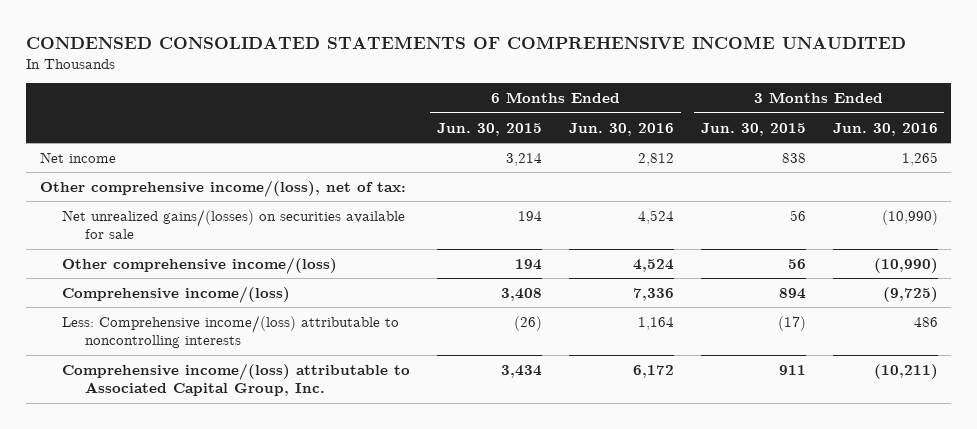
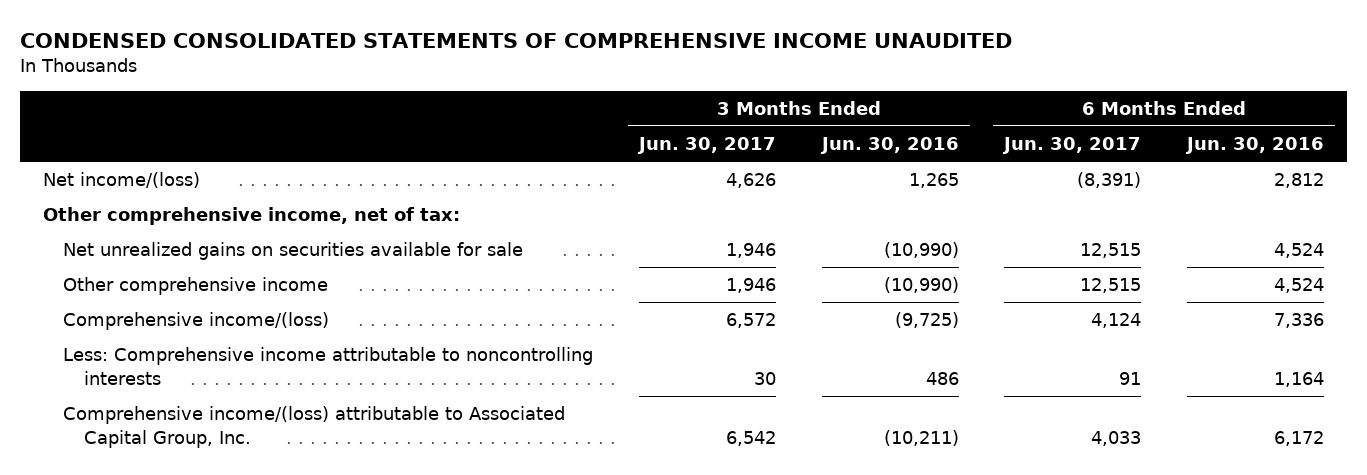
[437,122,543,136] Jun. 30, 2015 -> none
[700,122,806,136] Jun. 30, 2015 -> none
none -> [637,137,777,155] Jun. 30, 2017
none -> [1002,137,1142,155] Jun. 30, 2017
[39,151,116,163] Net income -> [42,172,200,189] Net income/(loss)
[39,179,406,197] Other comprehensive income/(loss), net of tax: -> [42,207,460,226] Other comprehensive income, net of tax:
[62,208,406,240] Net unrealized gains/(losses) on securities available for sale -> [63,242,524,261] Net unrealized gains on securities available for sale
[62,256,338,274] Other comprehensive income/(loss) -> [63,277,329,296] Other comprehensive income
[62,314,400,349] Less: Comprehensive income/(loss) attributable to noncontrolling interests -> [63,347,594,385] Less: Comprehensive income attributable to noncontrolling interests

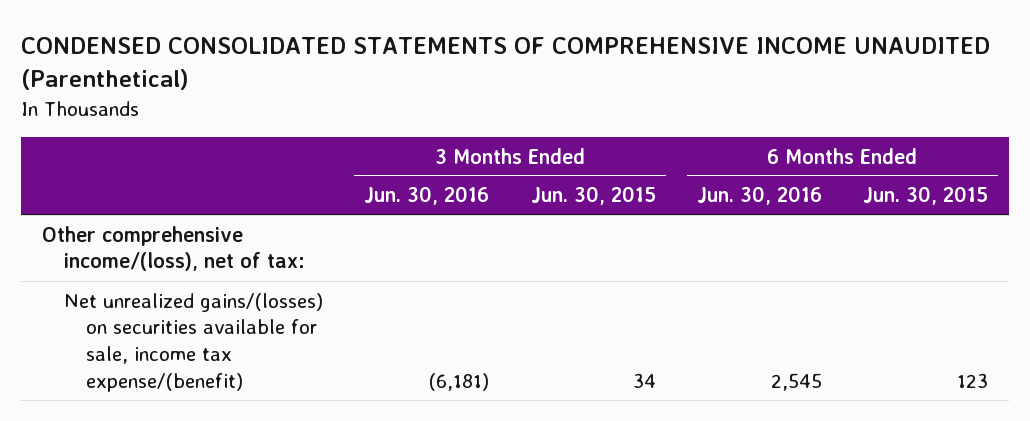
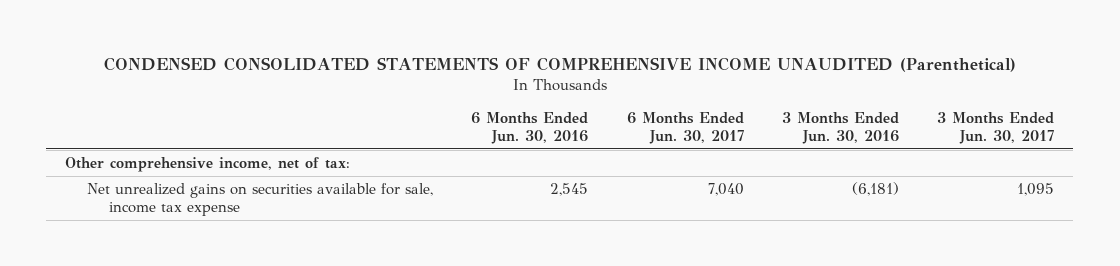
[530,186,656,206] Jun. 30, 2015 -> none
[863,186,989,206] Jun. 30, 2015 -> none
none -> [626,112,744,144] 6 Months Ended Jun. 30, 2017
none -> [937,112,1055,144] 3 Months Ended Jun. 30, 2017
[41,225,306,272] Other comprehensive income/(loss), net of tax: -> [65,157,351,173] Other comprehensive income, net of tax:
[64,292,324,392] Net unrealized gains/(losses) on securities available for sale, income tax expense/(benefit) -> [87,183,434,216] Net unrealized gains on securities available for sale, income tax expense

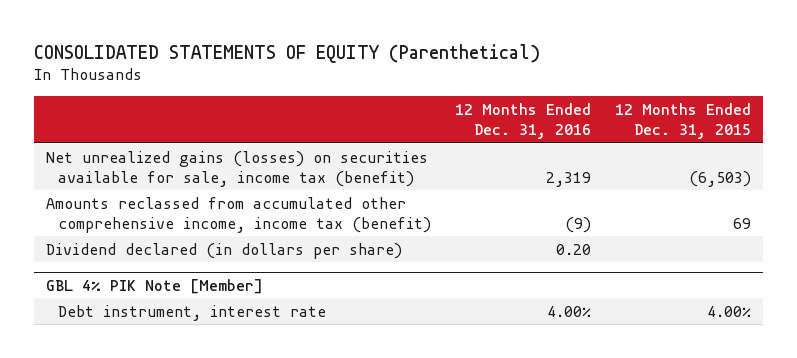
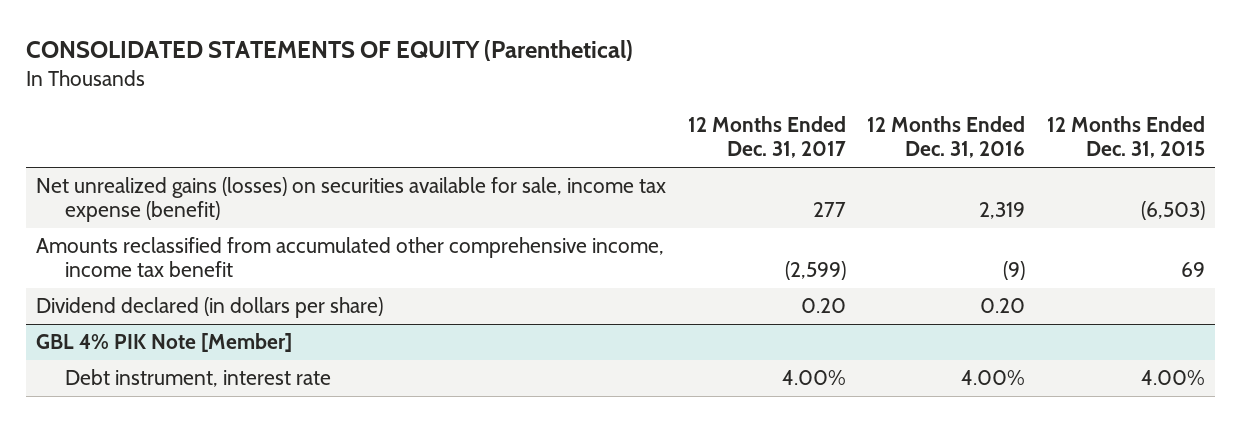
none -> [687,116,846,159] 12 Months Ended Dec. 31, 2017
[45,150,428,187] Net unrealized gains (losses) on securities available for sale, income tax (benefit) -> [36,177,667,223] Net unrealized gains (losses) on securities available for sale, income tax expense (benefit)
[45,196,431,233] Amounts reclassed from accumulated other comprehensive income, income tax (benefit) -> [36,237,665,278] Amounts reclassified from accumulated other comprehensive income, income tax benefit

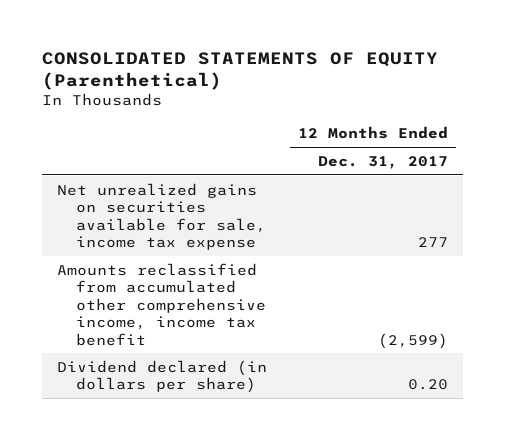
[867,116,1026,159] 12 Months Ended Dec. 31, 2016 -> none
[1046,116,1205,159] 12 Months Ended Dec. 31, 2015 -> none
[36,177,667,223] Net unrealized gains (losses) on securities available for sale, income tax expense (benefit) -> [57,182,267,251] Net unrealized gains on securities available for sale, income tax expense
[36,333,293,353] GBL 4% PIK Note [Member] -> none
[64,369,331,388] Debt instrument, interest rate -> none

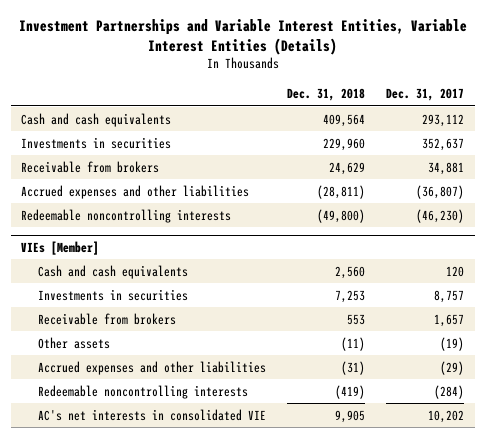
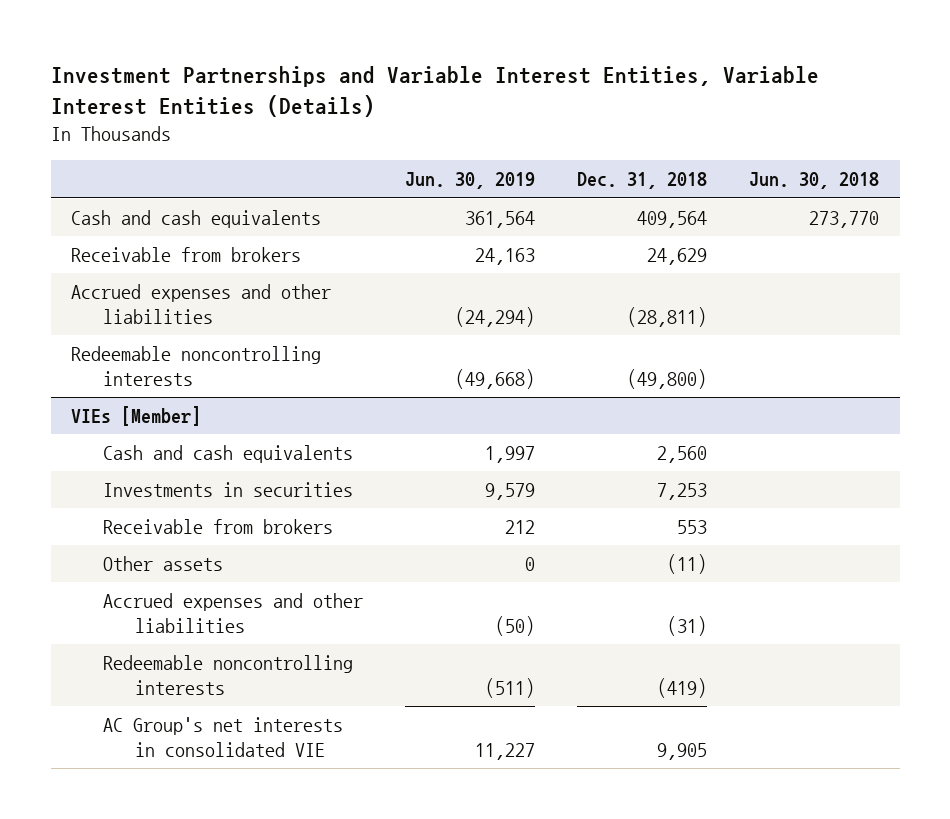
[386,88,465,102] Dec. 31, 2017 -> none
none -> [405,172,536,190] Jun. 30, 2019
none -> [748,172,879,190] Jun. 30, 2018
[21,136,172,149] Investments in securities -> none
[38,408,267,421] AC's net interests in consolidated VIE -> [103,717,344,758] AC Group's net interests in consolidated VIE

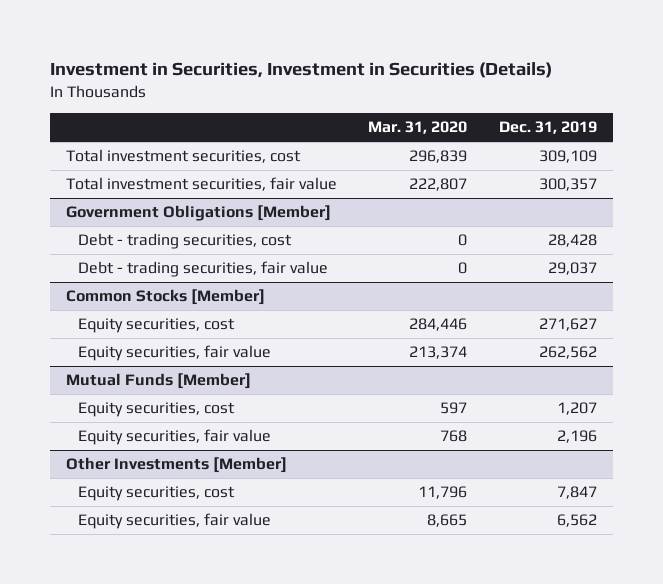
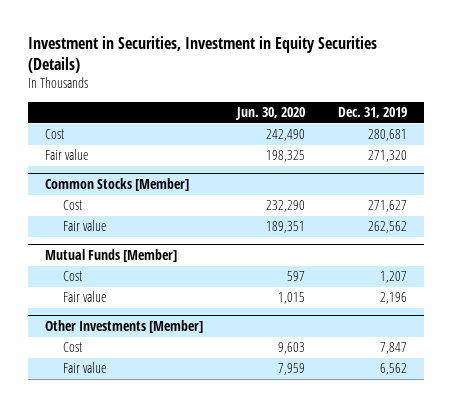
[49,61,552,78] Investment in Securities, Investment in Securities (Details) -> [28,36,378,74] Investment in Securities, Investment in Equity Securities (Details)
[368,121,468,135] Mar. 31, 2020 -> none
none -> [234,106,305,120] Jun. 30, 2020
[65,149,301,164] Total investment securities, cost -> none
[65,177,337,192] Total investment securities, fair value -> none
[65,205,331,222] Government Obligations [Member] -> none
[77,233,292,250] Debt - trading securities, cost -> none
[77,261,328,278] Debt - trading securities, fair value -> none
none -> [45,129,65,140] Cost
none -> [45,149,89,161] Fair value
[77,318,235,334] Equity securities, cost -> [63,200,83,211] Cost
[77,345,271,362] Equity securities, fair value -> [63,220,107,232] Fair value
[77,402,235,418] Equity securities, cost -> [63,271,83,282] Cost
[77,429,271,446] Equity securities, fair value -> [63,291,107,303] Fair value
[77,486,235,502] Equity securities, cost -> [63,342,83,353] Cost
[77,513,271,530] Equity securities, fair value -> [63,362,107,374] Fair value

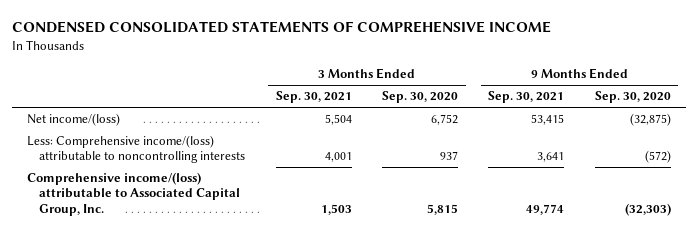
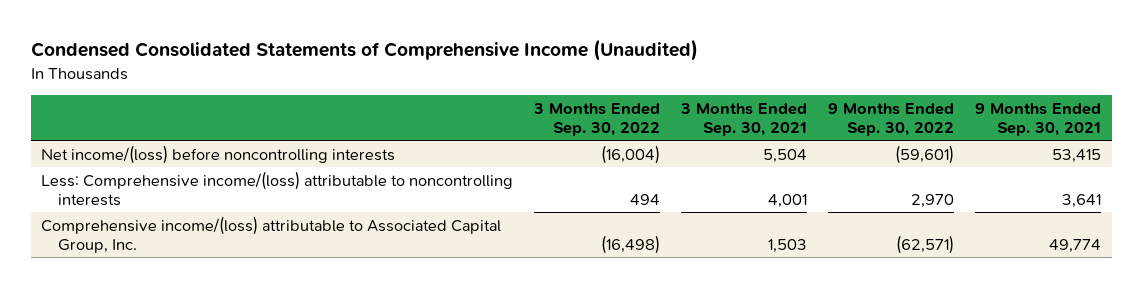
[12,21,552,34] CONDENSED CONSOLIDATED STATEMENTS OF COMPREHENSIVE INCOME -> [30,39,698,62] Condensed Consolidated Statements of Comprehensive Income (Unaudited)
[382,91,459,104] Sep. 30, 2020 -> none
[594,91,671,104] Sep. 30, 2020 -> none
none -> [533,102,661,136] 3 Months Ended Sep. 30, 2022
none -> [828,102,955,136] 9 Months Ended Sep. 30, 2022
[27,113,121,127] Net income/(loss) -> [41,144,396,164] Net income/(loss) before noncontrolling interests

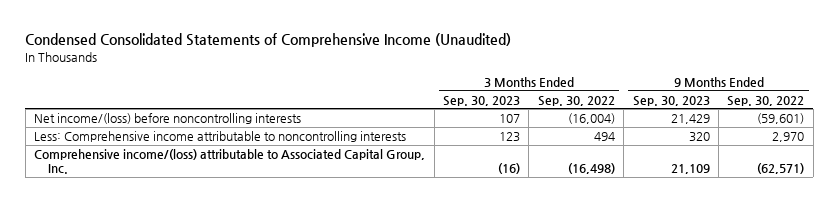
[680,102,808,136] 3 Months Ended Sep. 30, 2021 -> none
[975,102,1102,136] 9 Months Ended Sep. 30, 2021 -> none
none -> [443,95,521,106] Sep. 30, 2023
none -> [632,95,710,106] Sep. 30, 2023
[41,170,514,206] Less: Comprehensive income/(loss) attributable to noncontrolling interests -> [34,131,407,143] Less: Comprehensive income attributable to noncontrolling interests

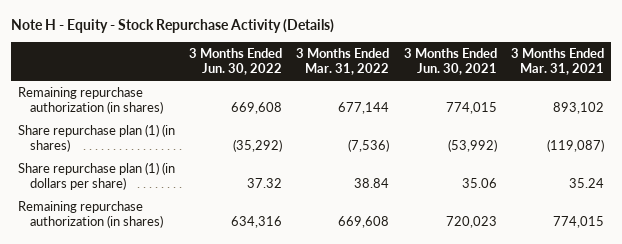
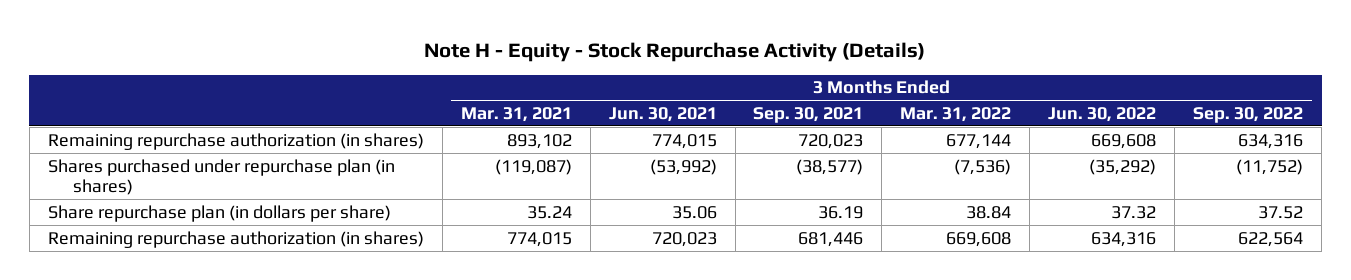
none -> [753,106,864,123] Sep. 30, 2021
none -> [1193,106,1304,123] Sep. 30, 2022
[18,124,176,152] Share repurchase plan (1) (in shares) -> [47,158,395,196] Shares purchased under repurchase plan (in shares)
[18,162,176,190] Share repurchase plan (1) (in dollars per share) -> [47,204,391,222] Share repurchase plan (in dollars per share)

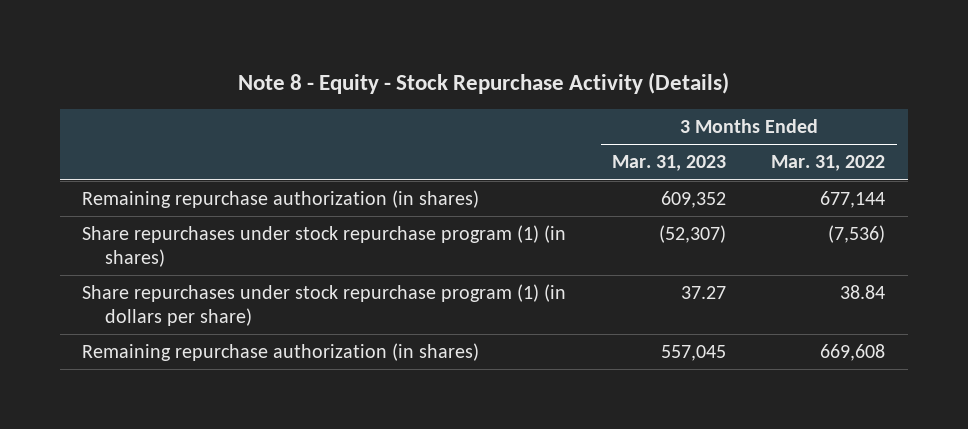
[424,41,926,62] Note H - Equity - Stock Repurchase Activity (Details) -> [237,71,729,94] Note 8 - Equity - Stock Repurchase Activity (Details)
[460,106,572,122] Mar. 31, 2021 -> none
[608,106,717,122] Jun. 30, 2021 -> none
[753,106,864,123] Sep. 30, 2021 -> none
[1048,106,1157,122] Jun. 30, 2022 -> none
[1193,106,1304,123] Sep. 30, 2022 -> none
none -> [611,155,726,172] Mar. 31, 2023
[47,158,395,196] Shares purchased under repurchase plan (in shares) -> [82,224,567,268] Share repurchases under stock repurchase program (1) (in shares)
[47,204,391,222] Share repurchase plan (in dollars per share) -> [82,283,567,327] Share repurchases under stock repurchase program (1) (in dollars per share)

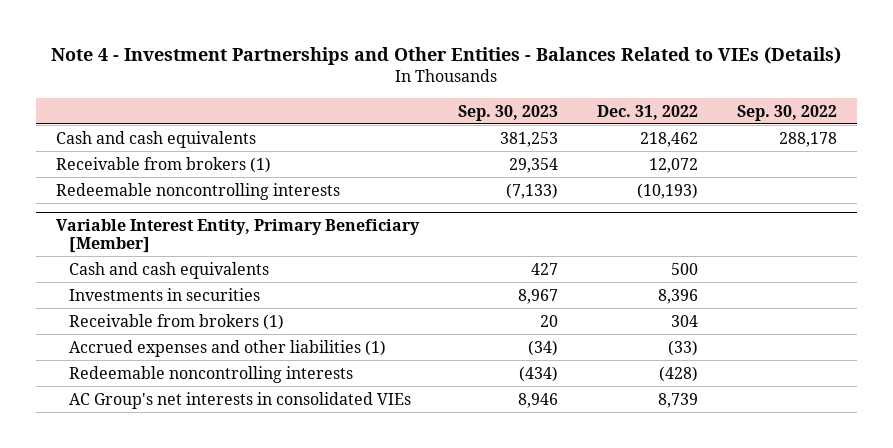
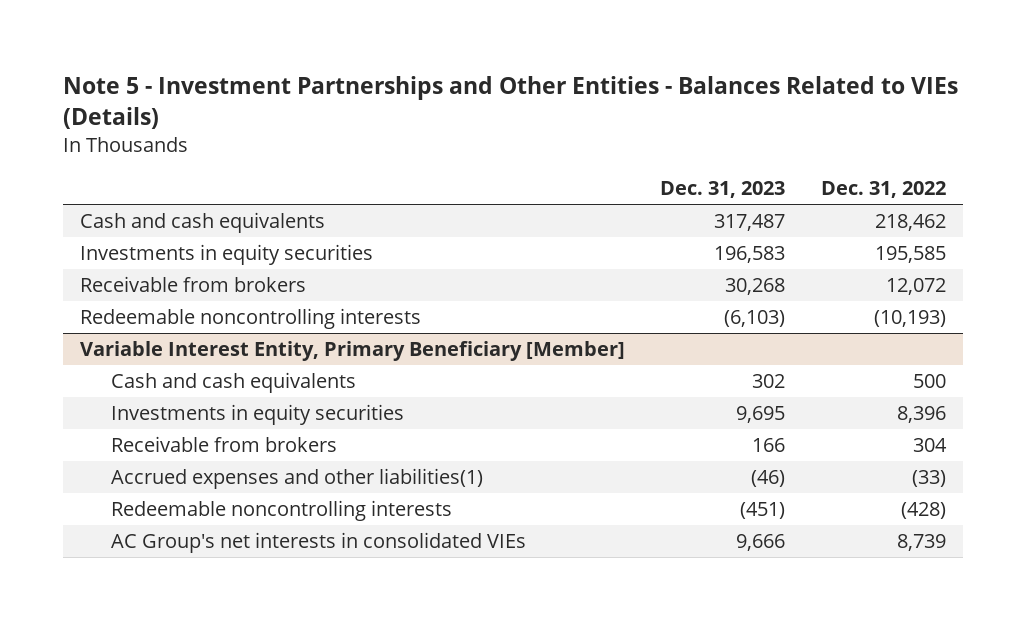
[51,46,842,65] Note 4 - Investment Partnerships and Other Entities - Balances Related to VIEs (Details) -> [62,75,958,129] Note 5 - Investment Partnerships and Other Entities - Balances Related to VIEs (Details)
[457,104,558,121] Sep. 30, 2023 -> none
[737,104,838,121] Sep. 30, 2022 -> none
none -> [660,181,786,199] Dec. 31, 2023
none -> [80,244,374,266] Investments in equity securities
[55,156,271,173] Receivable from brokers (1) -> [80,276,307,293] Receivable from brokers
[68,287,260,301] Investments in securities -> [110,404,404,426] Investments in equity securities
[68,313,284,330] Receivable from brokers (1) -> [110,436,337,453] Receivable from brokers
[68,339,386,357] Accrued expenses and other liabilities (1) -> [110,468,483,490] Accrued expenses and other liabilities(1)

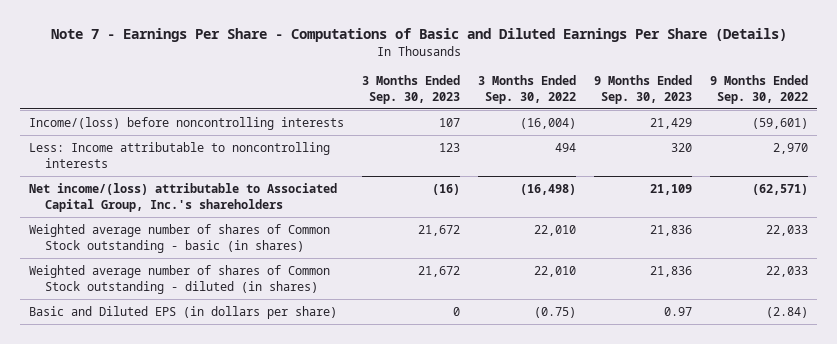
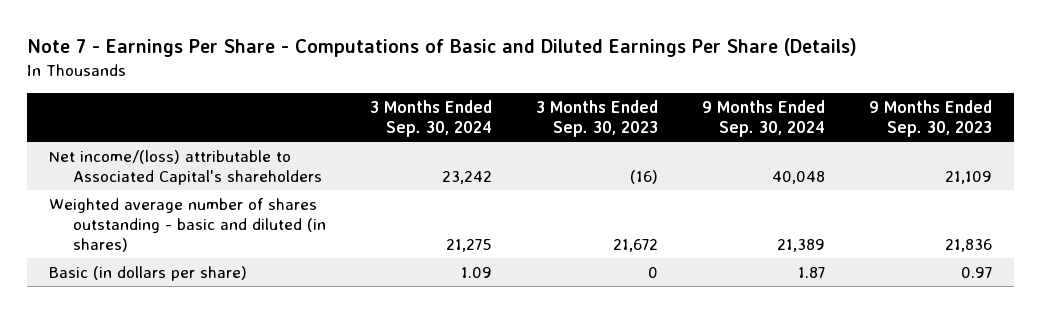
[478,74,577,104] 3 Months Ended Sep. 30, 2022 -> none
[710,74,809,104] 9 Months Ended Sep. 30, 2022 -> none
none -> [370,99,493,137] 3 Months Ended Sep. 30, 2024
none -> [701,99,825,137] 9 Months Ended Sep. 30, 2024
[29,116,345,130] Income/(loss) before noncontrolling interests -> none
[29,141,331,168] Less: Income attributable to noncontrolling interests -> none
[29,264,331,294] Weighted average number of shares of Common Stock outstanding - diluted (in shares) -> none
[29,182,338,212] Net income/(loss) attributable to Associated Capital Group, Inc.'s shareholders -> [48,149,323,185] Net income/(loss) attributable to Associated Capital's shareholders
[29,223,331,253] Weighted average number of shares of Common Stock outstanding - basic (in shares) -> [48,197,327,252] Weighted average number of shares outstanding - basic and diluted (in shares)
[29,305,338,319] Basic and Diluted EPS (in dollars per share) -> [48,265,247,281] Basic (in dollars per share)

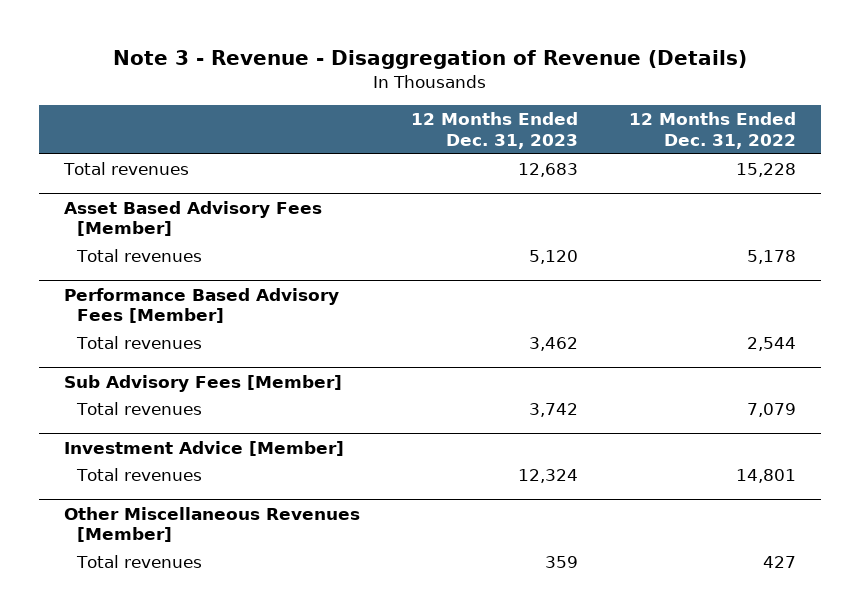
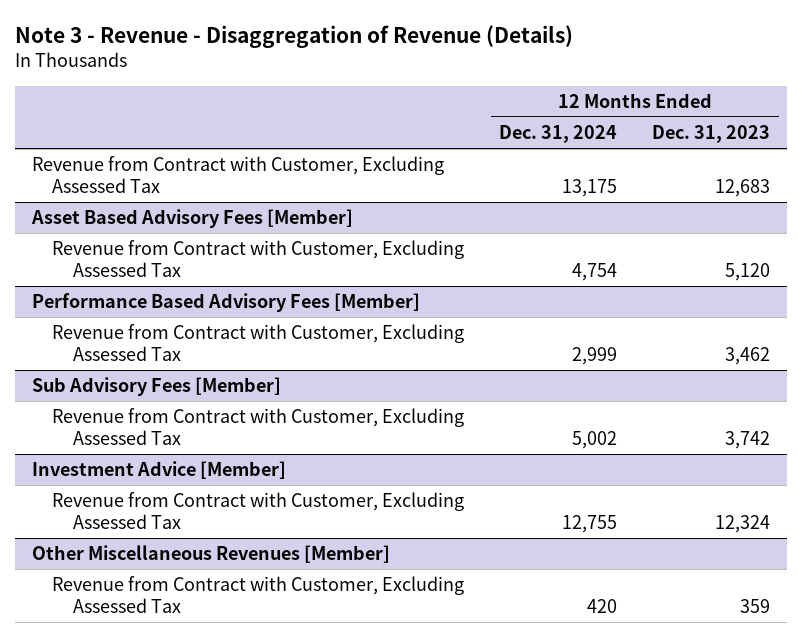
[628,112,796,150] 12 Months Ended Dec. 31, 2022 -> none
none -> [499,125,618,144] Dec. 31, 2024
[62,162,189,176] Total revenues -> [32,156,445,194] Revenue from Contract with Customer, Excluding Assessed Tax
[76,249,203,263] Total revenues -> [52,240,465,278] Revenue from Contract with Customer, Excluding Assessed Tax
[76,336,203,350] Total revenues -> [52,324,465,362] Revenue from Contract with Customer, Excluding Assessed Tax
[76,402,203,416] Total revenues -> [52,408,465,446] Revenue from Contract with Customer, Excluding Assessed Tax
[76,468,203,482] Total revenues -> [52,492,465,530] Revenue from Contract with Customer, Excluding Assessed Tax
[76,555,203,569] Total revenues -> [52,576,465,614] Revenue from Contract with Customer, Excluding Assessed Tax

